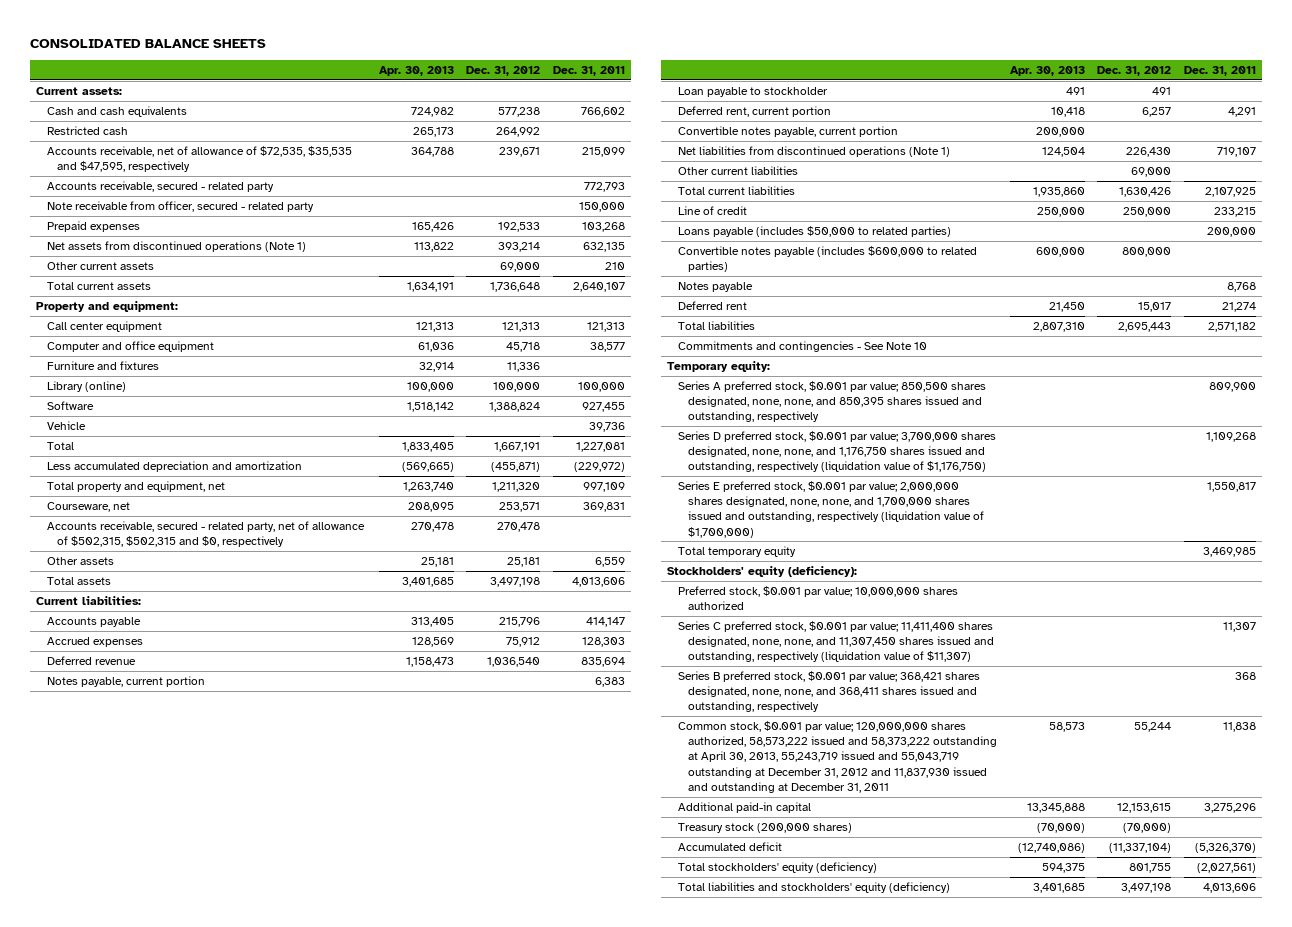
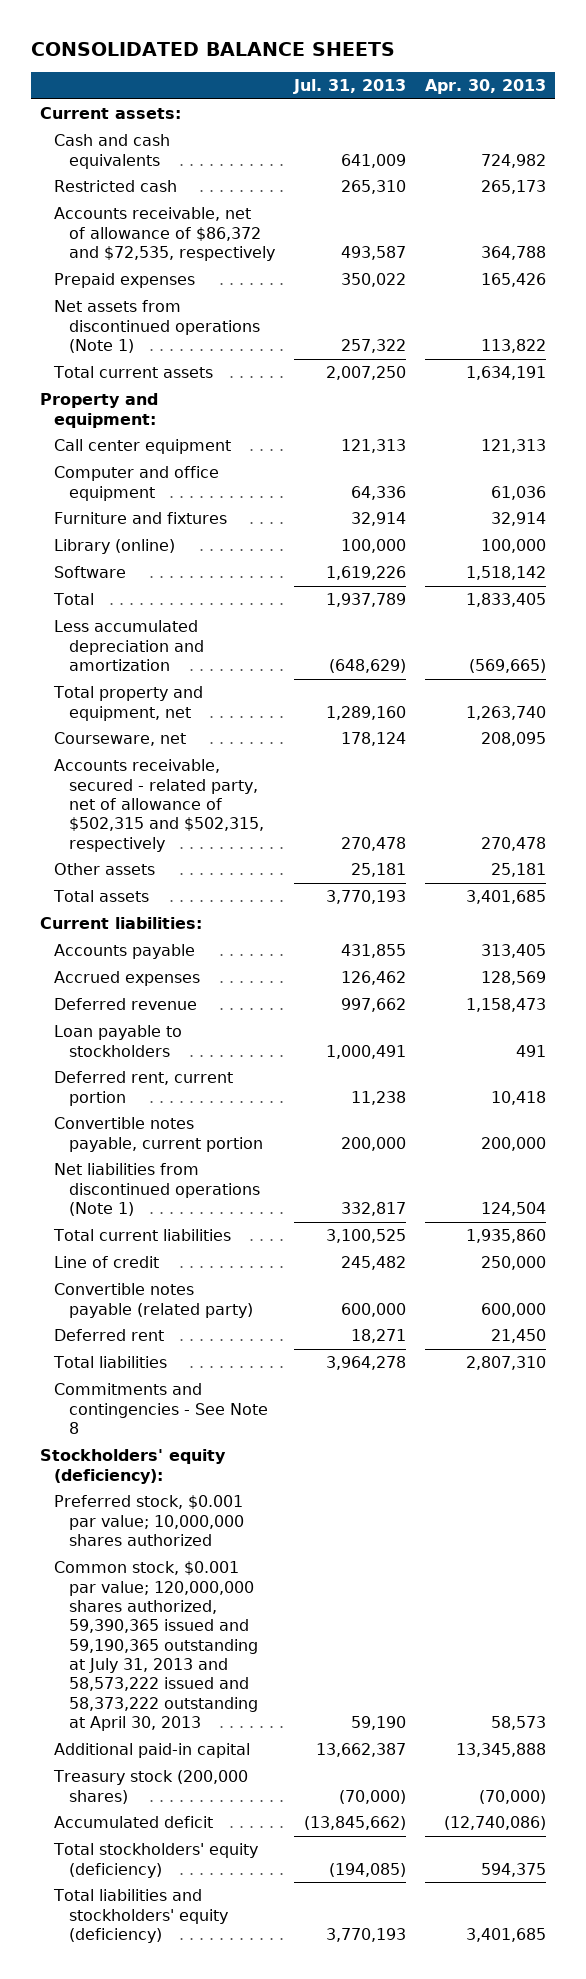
[466,66,541,77] Dec. 31, 2012 -> none
[552,66,625,77] Dec. 31, 2011 -> none
none -> [292,79,406,95] Jul. 31, 2013
[46,180,274,192] Accounts receivable, secured - related party -> none
[46,200,314,212] Note receivable from officer, secured - related party -> none
[46,145,352,173] Accounts receivable, net of allowance of $72,535, $35,535 and $47,595, respectively -> [54,207,275,262] Accounts receivable, net of allowance of $86,372 and $72,535, respectively
[46,261,154,270] Other current assets -> none
[46,420,86,430] Vehicle -> none
[46,520,365,548] Accounts receivable, secured - related party, net of allowance of $502,315, $502,315 and $0, respectively -> [54,759,264,852] Accounts receivable, secured - related party, net of allowance of $502,315 and $502,315, respectively
[46,675,205,687] Notes payable, current portion -> none
[677,86,828,97] Loan payable to stockholder -> [54,1025,183,1057] Loan payable to stockholders
[677,165,798,175] Other current liabilities -> none
[677,225,951,237] Loans payable (includes $50,000 to related parties) -> none
[677,281,753,292] Notes payable -> none
[677,245,977,273] Convertible notes payable (includes $600,000 to related parties) -> [54,1283,253,1318] Convertible notes payable (related party)
[667,360,771,372] Temporary equity: -> none
[677,380,986,423] Series A preferred stock, $0.001 par value; 850,500 shares designated, none, none, and 850,395 shares issued and outstanding, respectively -> none
[677,430,996,473] Series D preferred stock, $0.001 par value; 3,700,000 shares designated, none, none, and 1,176,750 shares issued and outstanding, respectively (liquidation value of $1,176,750) -> none
[677,480,985,538] Series E preferred stock, $0.001 par value; 2,000,000 shares designated, none, none, and 1,700,000 shares issued and outstanding, respectively (liquidation value of $1,700,000) -> none
[677,545,796,557] Total temporary equity -> none
[677,340,927,352] Commitments and contingencies - See Note 10 -> [54,1383,268,1435] Commitments and contingencies - See Note 8
[677,620,995,663] Series C preferred stock, $0.001 par value; 11,411,400 shares designated, none, none, and 11,307,450 shares issued and outstanding, respectively (liquidation value of $11,307) -> none
[677,670,980,713] Series B preferred stock, $0.001 par value; 368,421 shares designated, none, none, and 368,411 shares issued and outstanding, respectively -> none
[677,720,998,793] Common stock, $0.001 par value; 120,000,000 shares authorized, 58,573,222 issued and 58,373,222 outstanding at April 30, 2013, 55,243,719 issued and 55,043,719 outstanding at December 31, 2012 and 11,837,930 issued and outstanding at December 31, 2011 -> [54,1561,258,1731] Common stock, $0.001 par value; 120,000,000 shares authorized, 59,390,365 issued and 59,190,365 outstanding at July 31, 2013 and 58,573,222 issued and 58,373,222 outstanding at April 30, 2013

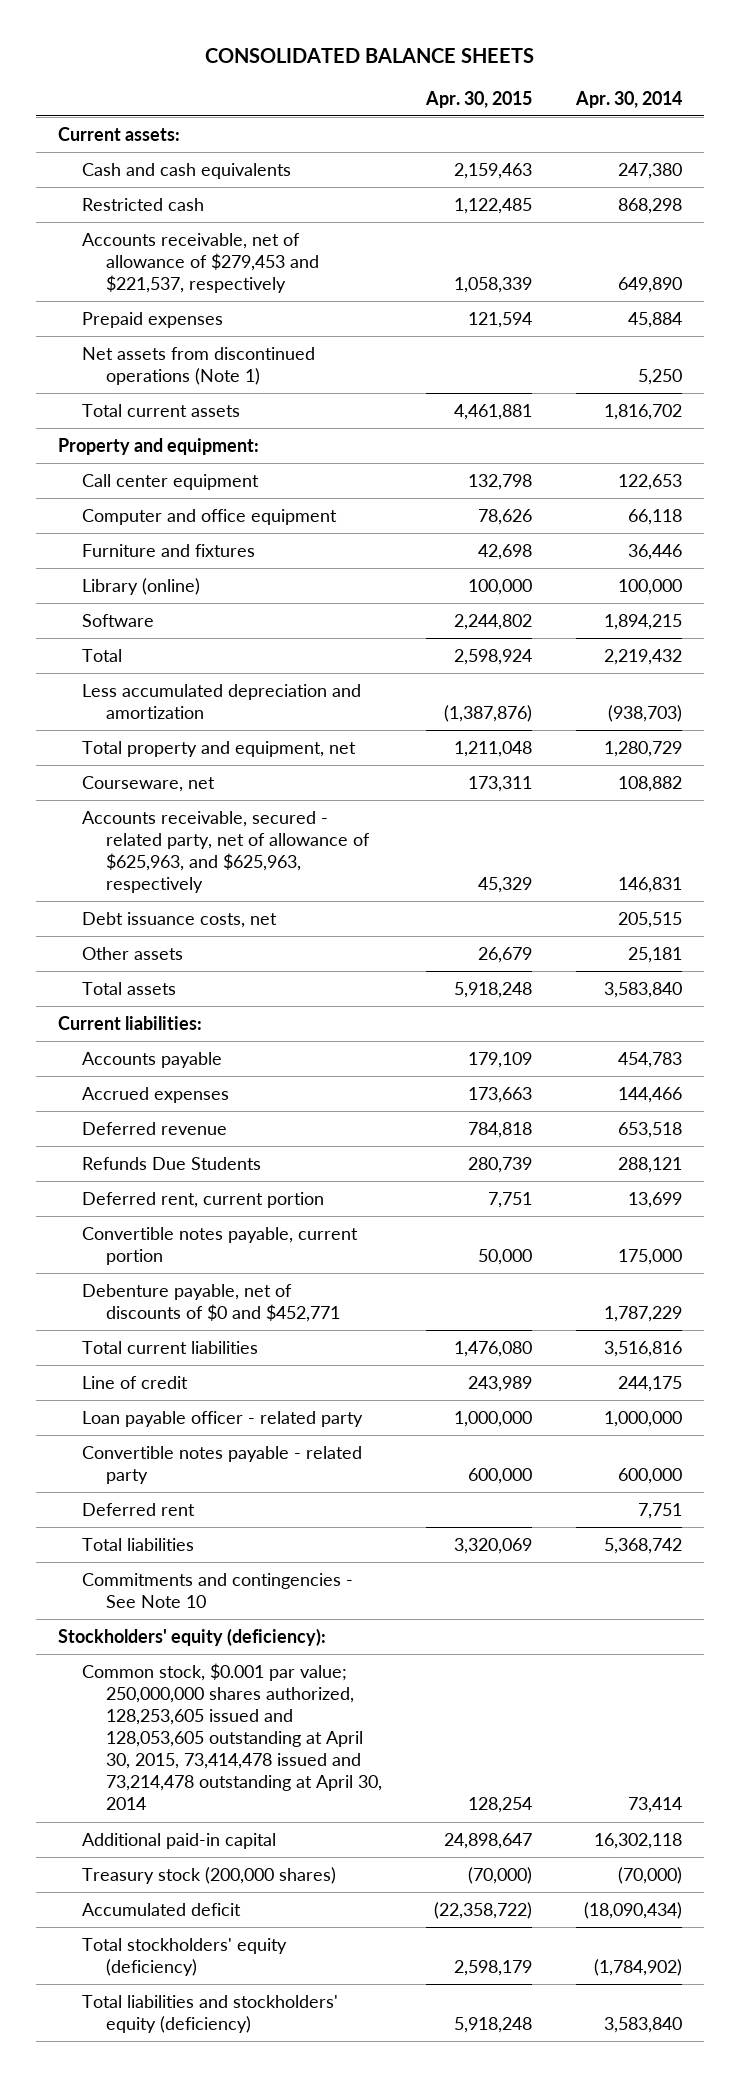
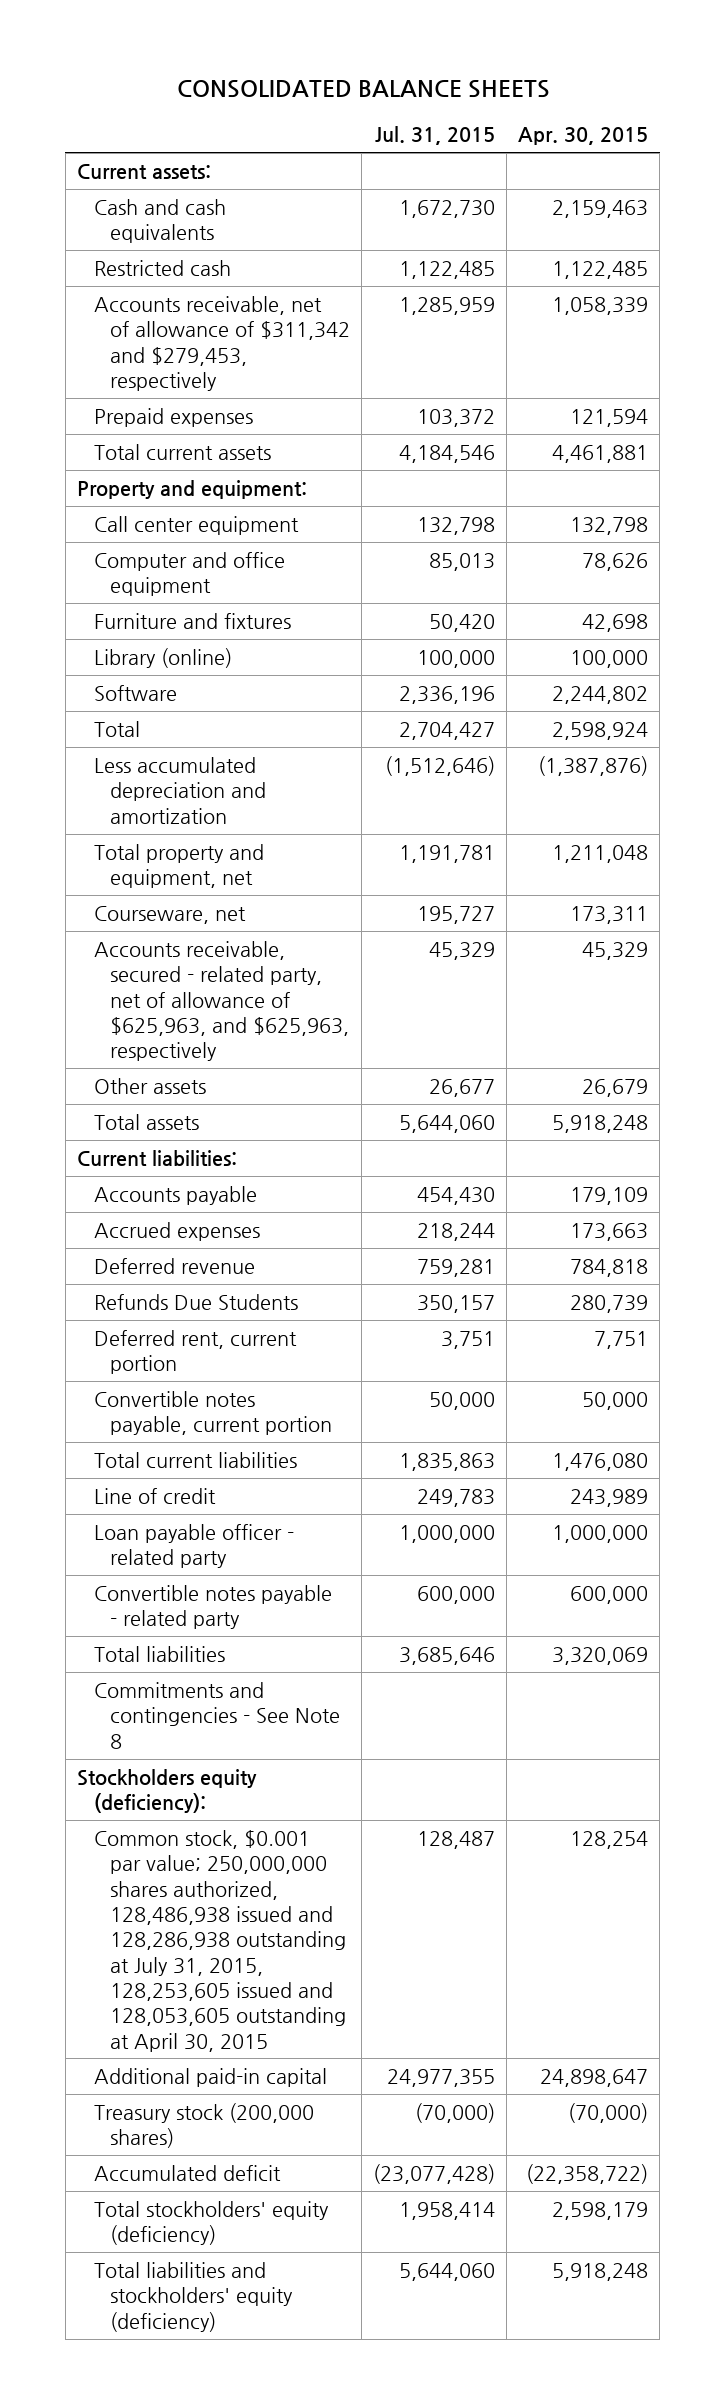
[575,90,683,108] Apr. 30, 2014 -> none
none -> [375,126,496,146] Jul. 31, 2015
[81,232,319,294] Accounts receivable, net of allowance of $279,453 and $221,537, respectively -> [93,295,351,391] Accounts receivable, net of allowance of $311,342 and $279,453, respectively
[81,346,315,385] Net assets from discontinued operations (Note 1) -> none
[81,911,277,928] Debt issuance costs, net -> none
[81,1283,340,1322] Debenture payable, net of discounts of $0 and $452,771 -> none
[81,1502,195,1516] Deferred rent -> none
[81,1572,353,1608] Commitments and contingencies - See Note 10 -> [93,1681,341,1749] Commitments and contingencies - See Note 8
[57,1627,326,1646] Stockholders' equity (deficiency): -> [76,1768,257,1814] Stockholders equity (deficiency):
[81,1662,382,1811] Common stock, $0.001 par value; 250,000,000 shares authorized, 128,253,605 issued and 128,053,605 outstanding at April 30, 2015, 73,414,478 issued and 73,214,478 outstanding at April 30, 2014 -> [93,1829,347,2052] Common stock, $0.001 par value; 250,000,000 shares authorized, 128,486,938 issued and 128,286,938 outstanding at July 31, 2015, 128,253,605 issued and 128,053,605 outstanding at April 30, 2015

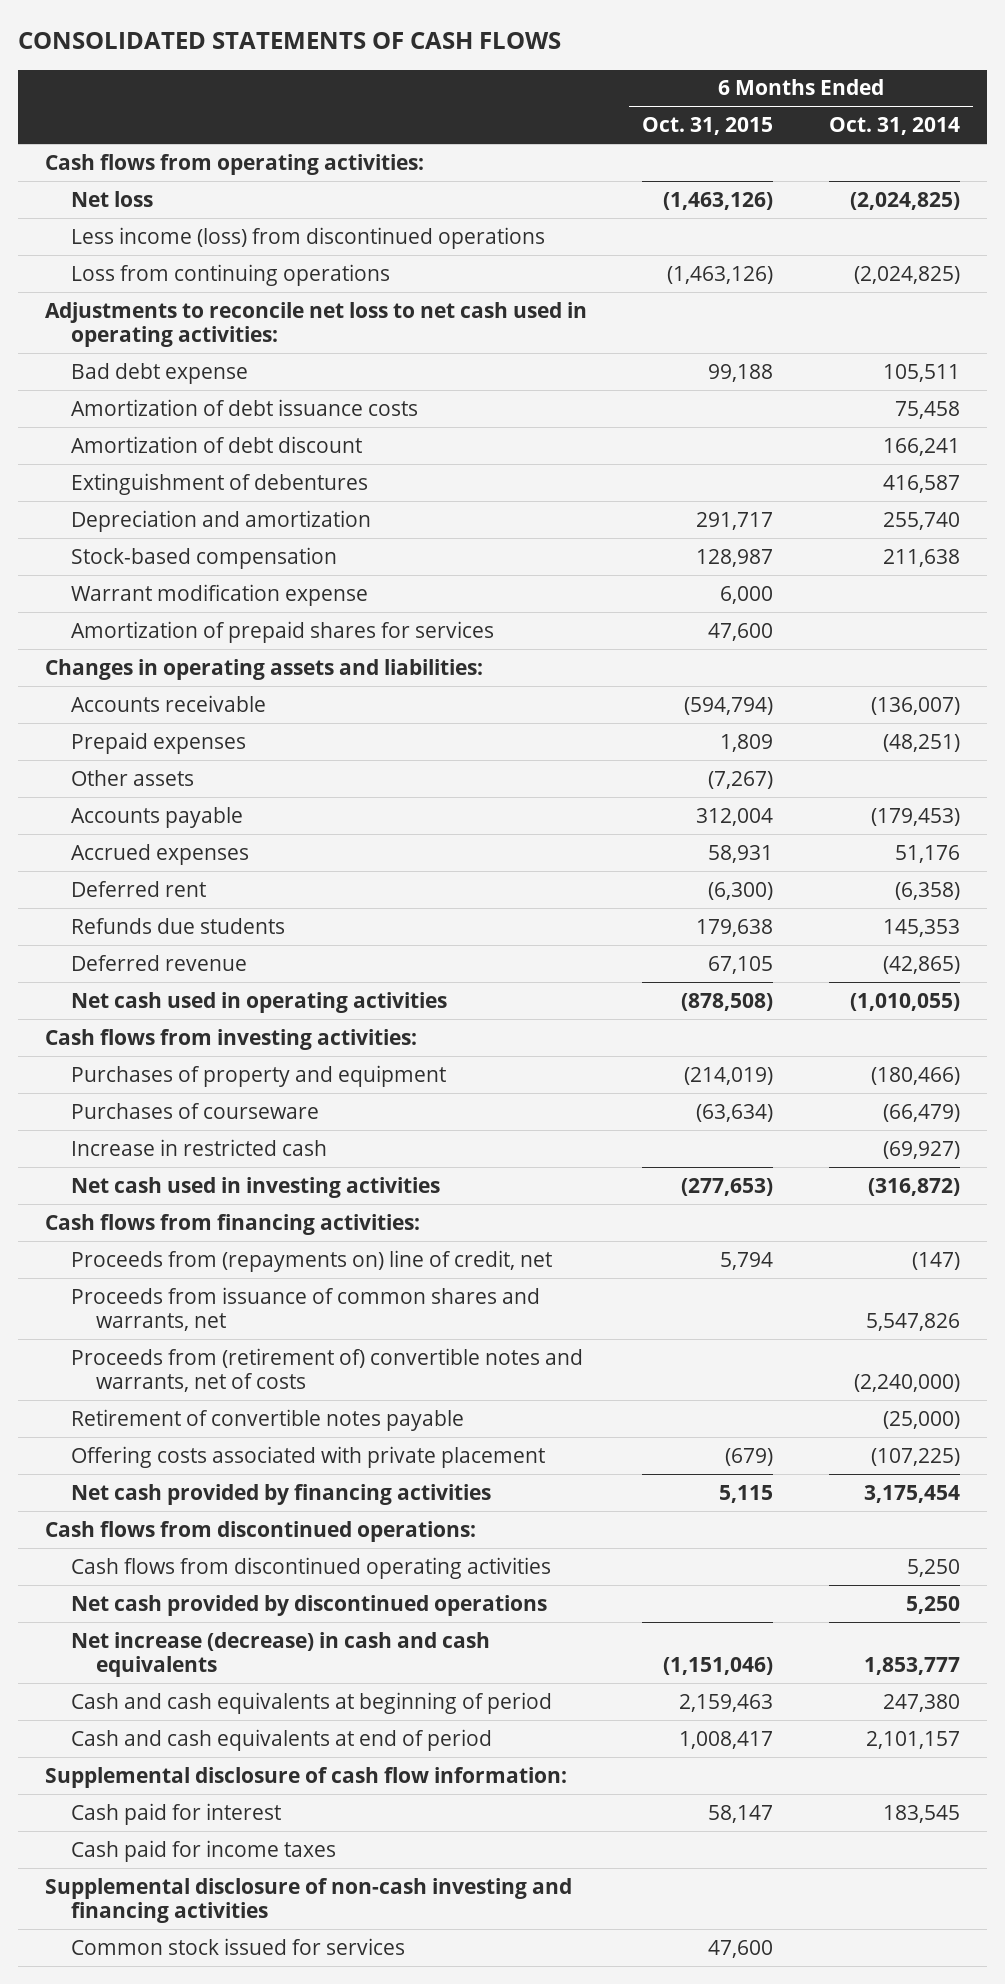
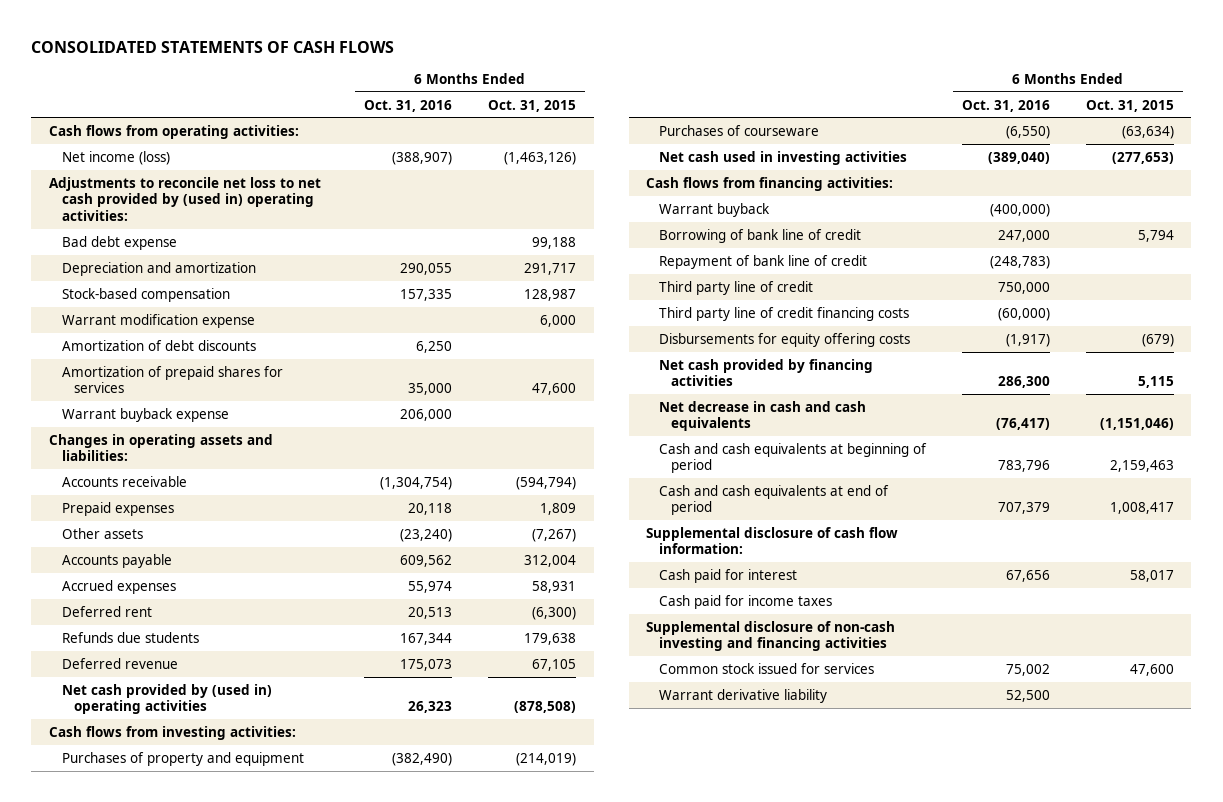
[828,117,960,136] Oct. 31, 2014 -> none
none -> [364,99,453,112] Oct. 31, 2016
[70,226,545,249] Less income (loss) from discontinued operations -> none
[70,263,390,286] Loss from continuing operations -> none
[70,190,153,207] Net loss -> [61,150,170,165] Net income (loss)
[45,301,588,347] Adjustments to reconcile net loss to net cash used in operating activities: -> [49,176,322,222] Adjustments to reconcile net loss to net cash provided by (used in) operating activities:
[70,398,418,416] Amortization of debt issuance costs -> none
[70,435,362,453] Amortization of debt discount -> none
[70,472,368,495] Extinguishment of debentures -> none
none -> [61,339,256,351] Amortization of debt discounts
none -> [61,407,229,422] Warrant buyback expense
[70,991,447,1013] Net cash used in operating activities -> [61,683,272,715] Net cash provided by (used in) operating activities
[70,1138,327,1156] Increase in restricted cash -> none
[70,1286,540,1331] Proceeds from issuance of common shares and warrants, net -> none
[70,1347,583,1392] Proceeds from (retirement of) convertible notes and warrants, net of costs -> none
[70,1408,464,1431] Retirement of convertible notes payable -> none
none -> [658,202,770,217] Warrant buyback
[70,1249,552,1272] Proceeds from (repayments on) line of credit, net -> [658,228,861,243] Borrowing of bank line of credit
none -> [658,254,867,269] Repayment of bank line of credit
none -> [658,280,813,295] Third party line of credit
none -> [658,306,909,321] Third party line of credit financing costs
[70,1445,545,1468] Offering costs associated with private placement -> [658,332,910,347] Disbursements for equity offering costs
[45,1520,477,1542] Cash flows from discontinued operations: -> none
[70,1556,551,1579] Cash flows from discontinued operating activities -> none
[70,1594,547,1616] Net cash provided by discontinued operations -> none
[70,1631,490,1677] Net increase (decrease) in cash and cash equivalents -> [658,400,866,432] Net decrease in cash and cash equivalents
[708,1804,774,1823] 58,147 -> [1129,569,1174,582] 58,017
none -> [658,688,827,703] Warrant derivative liability

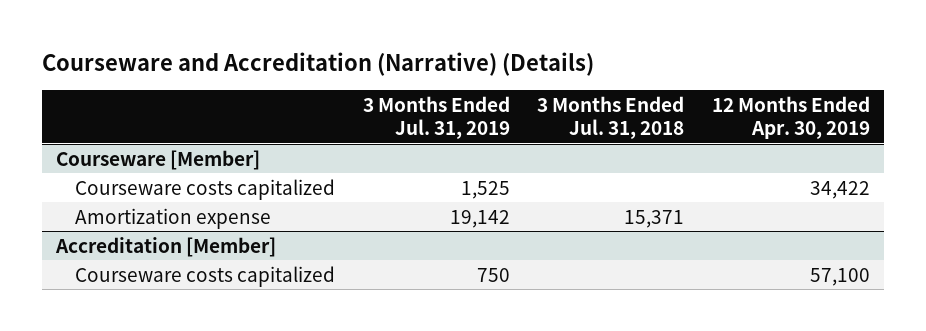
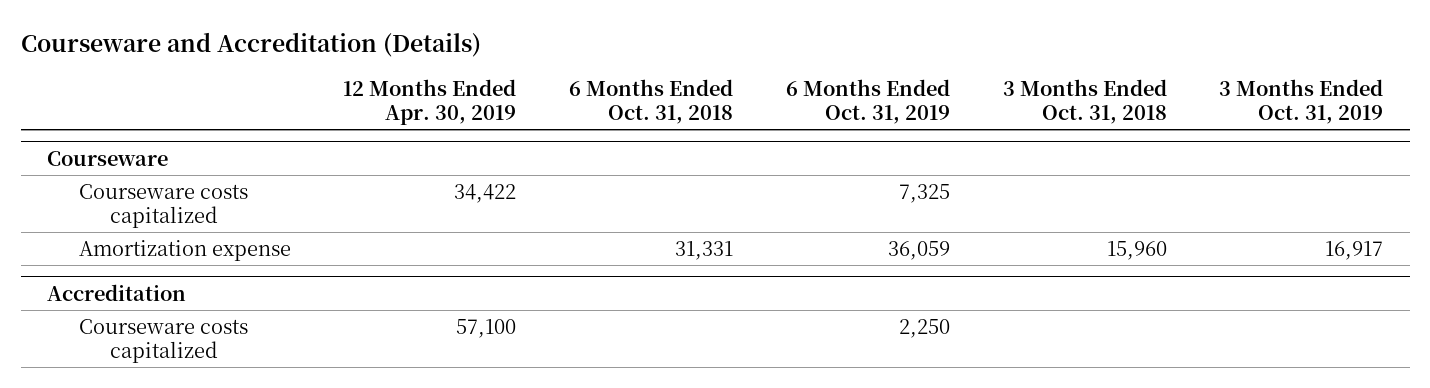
[41,52,594,77] Courseware and Accreditation (Narrative) (Details) -> [20,31,481,57] Courseware and Accreditation (Details)
[362,95,510,140] 3 Months Ended Jul. 31, 2019 -> none
[537,95,685,140] 3 Months Ended Jul. 31, 2018 -> none
none -> [569,78,734,124] 6 Months Ended Oct. 31, 2018
none -> [785,78,950,124] 6 Months Ended Oct. 31, 2019
none -> [1002,78,1167,124] 3 Months Ended Oct. 31, 2018
none -> [1219,78,1384,124] 3 Months Ended Oct. 31, 2019
[55,149,260,170] Courseware [Member] -> [46,151,168,167] Courseware
[54,236,276,257] Accreditation [Member] -> [46,284,186,302] Accreditation

